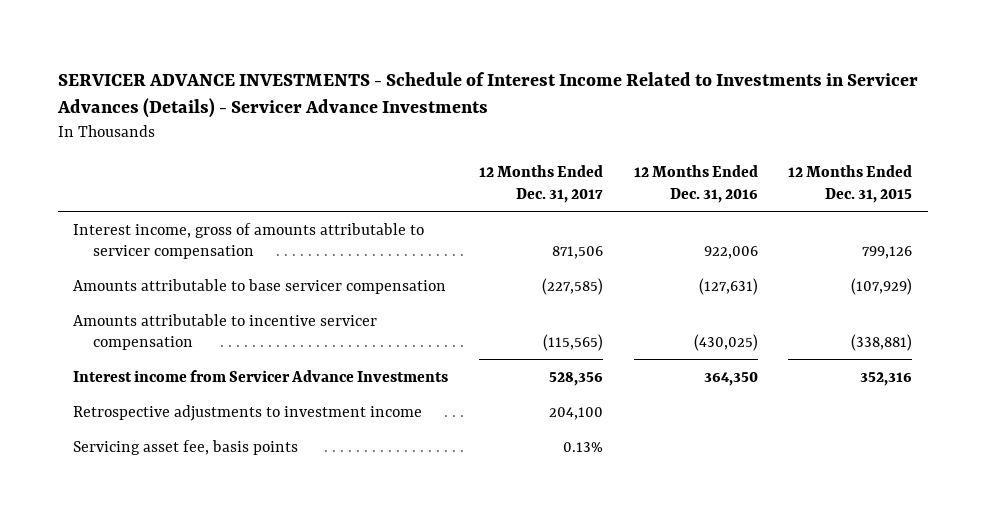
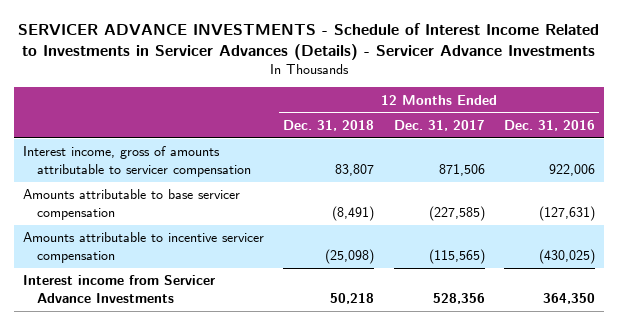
[788,165,913,203] 12 Months Ended Dec. 31, 2015 -> none
none -> [283,119,375,131] Dec. 31, 2018
[73,404,423,421] Retrospective adjustments to investment income -> none
[73,439,299,455] Servicing asset fee, basis points -> none

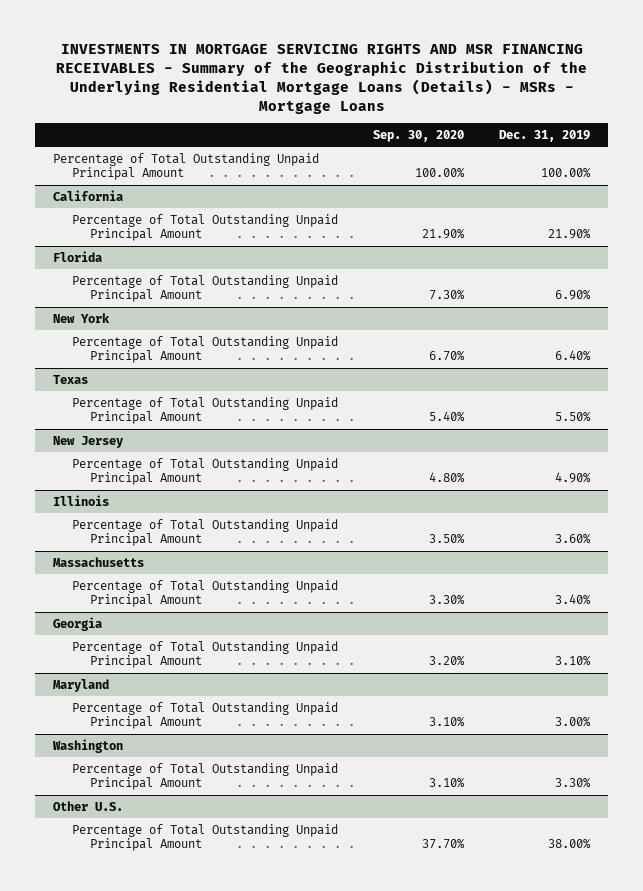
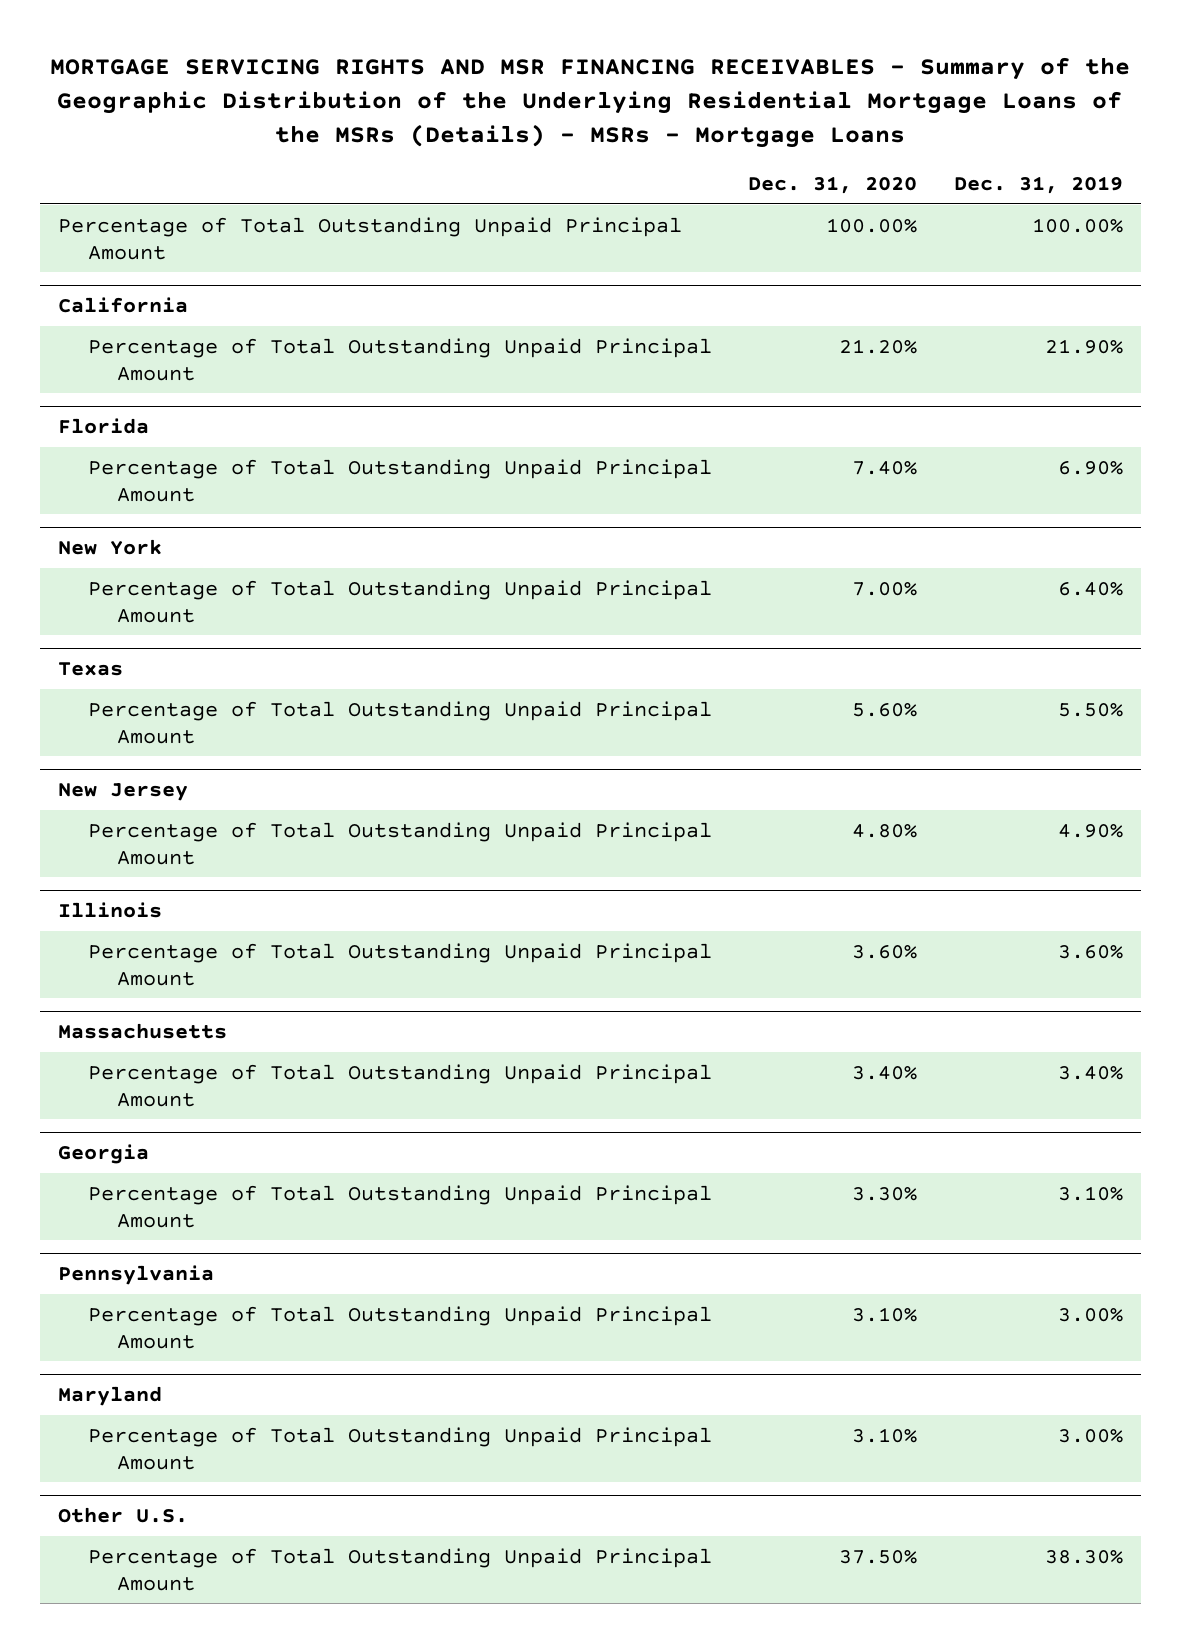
[55,44,587,114] INVESTMENTS IN MORTGAGE SERVICING RIGHTS AND MSR FINANCING RECEIVABLES - Summary of the Geographic Distribution of the Underlying Residential Mortgage Loans (Details) - MSRs - Mortgage Loans -> [50,56,1131,148] MORTGAGE SERVICING RIGHTS AND MSR FINANCING RECEIVABLES - Summary of the Geographic Distribution of the Underlying Residential Mortgage Loans of the MSRs (Details) - MSRs - Mortgage Loans
[372,129,464,142] Sep. 30, 2020 -> none
none -> [748,176,918,195] Dec. 31, 2020
none -> [58,1265,215,1286] Pennsylvania
none -> [87,1305,712,1349] Percentage of Total Outstanding Unpaid Principal Amount
[52,738,124,753] Washington -> none
[71,762,338,791] Percentage of Total Outstanding Unpaid Principal Amount -> none
[548,838,592,850] 38.00% -> [1044,1549,1123,1564] 38.30%

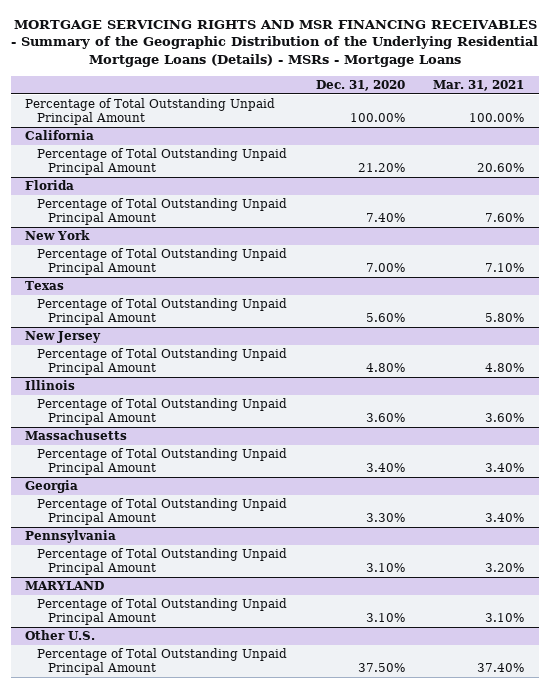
[50,56,1131,148] MORTGAGE SERVICING RIGHTS AND MSR FINANCING RECEIVABLES - Summary of the Geographic Distribution of the Underlying Residential Mortgage Loans of the MSRs (Details) - MSRs - Mortgage Loans -> [10,19,538,68] MORTGAGE SERVICING RIGHTS AND MSR FINANCING RECEIVABLES - Summary of the Geographic Distribution of the Underlying Residential Mortgage Loans (Details) - MSRs - Mortgage Loans
[953,176,1123,195] Dec. 31, 2019 -> none
none -> [433,79,525,91] Mar. 31, 2021
[58,1386,163,1407] Maryland -> [25,581,105,591] MARYLAND

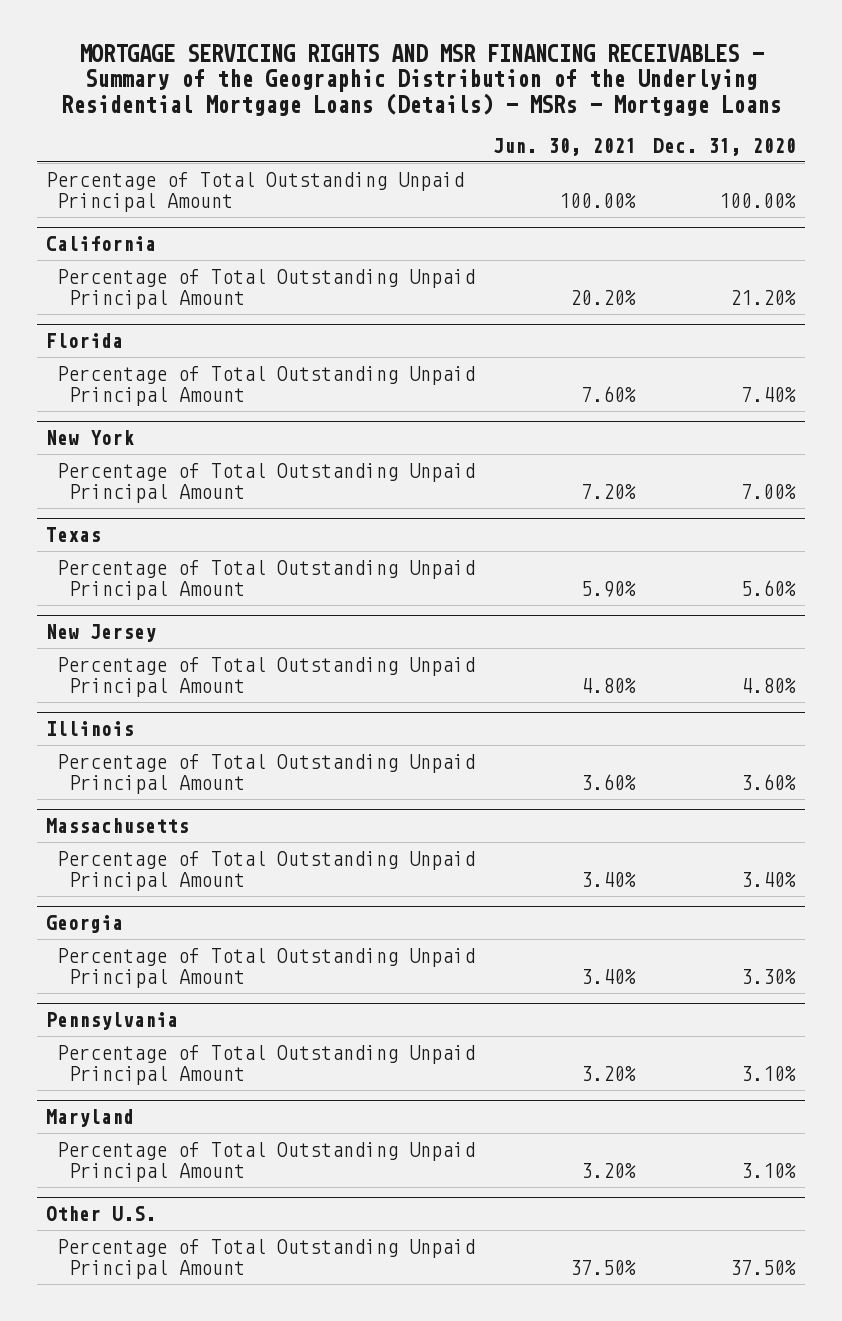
[433,79,525,91] Mar. 31, 2021 -> none
none -> [492,137,636,156] Jun. 30, 2021
[25,581,105,591] MARYLAND -> [45,1109,134,1128] Maryland

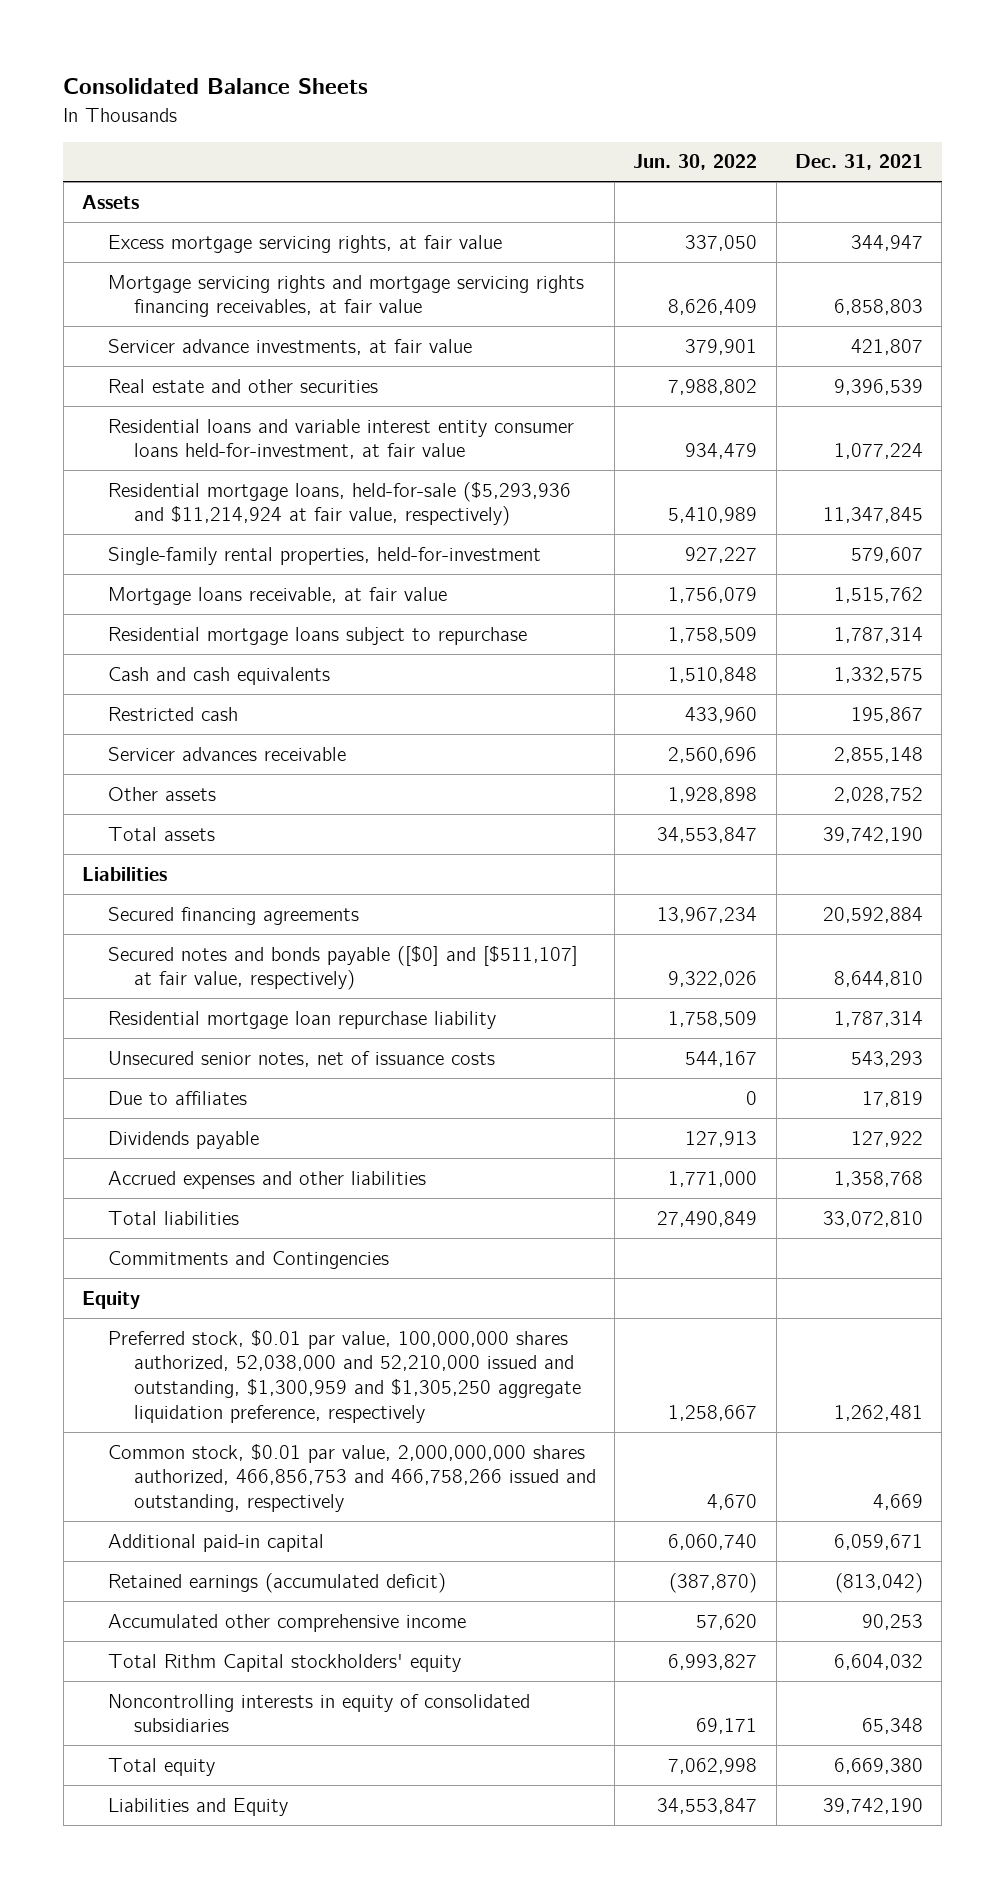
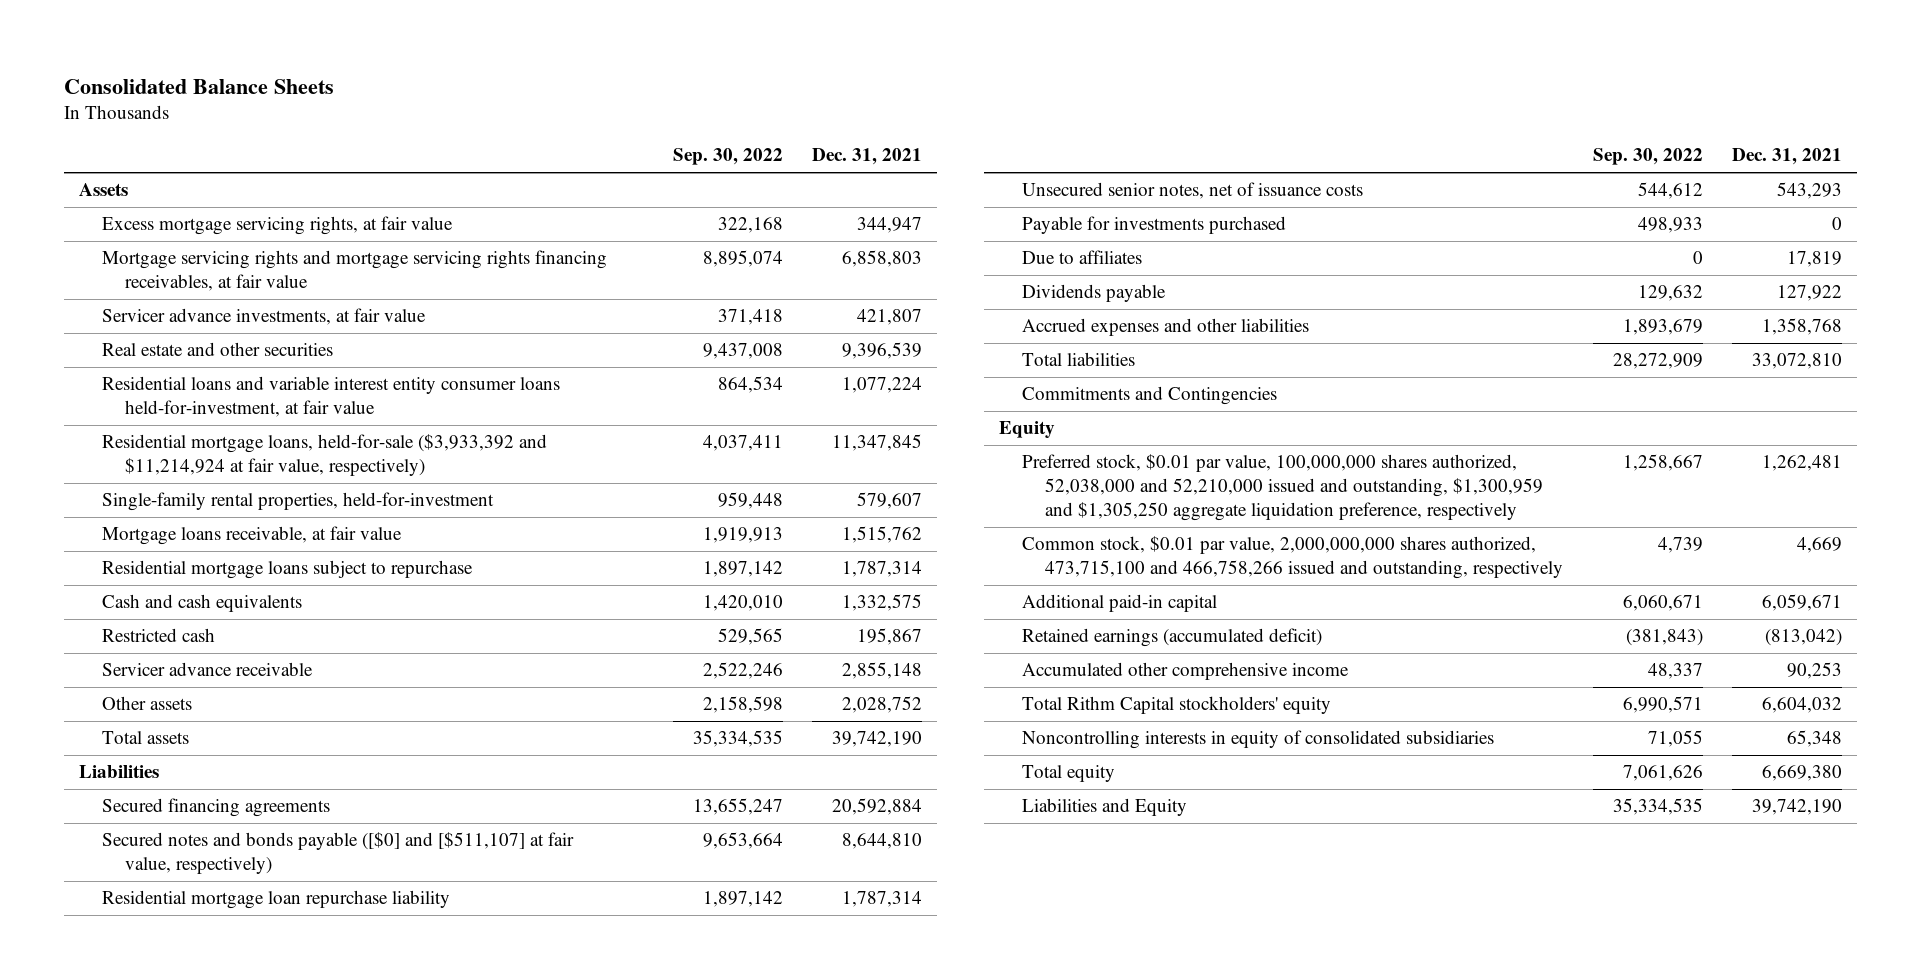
[633,154,758,171] Jun. 30, 2022 -> none
none -> [672,148,783,166] Sep. 30, 2022
[108,481,572,527] Residential mortgage loans, held-for-sale ($5,293,936 and $11,214,924 at fair value, respectively) -> [101,434,547,477] Residential mortgage loans, held-for-sale ($3,933,392 and $11,214,924 at fair value, respectively)
[108,746,347,761] Servicer advances receivable -> [101,662,313,677] Servicer advance receivable
none -> [1022,216,1287,235] Payable for investments purchased
[108,1443,597,1512] Common stock, $0.01 par value, 2,000,000,000 shares authorized, 466,856,753 and 466,758,266 issued and outstanding, respectively -> [1022,536,1564,580] Common stock, $0.01 par value, 2,000,000,000 shares authorized, 473,715,100 and 466,758,266 issued and outstanding, respectively

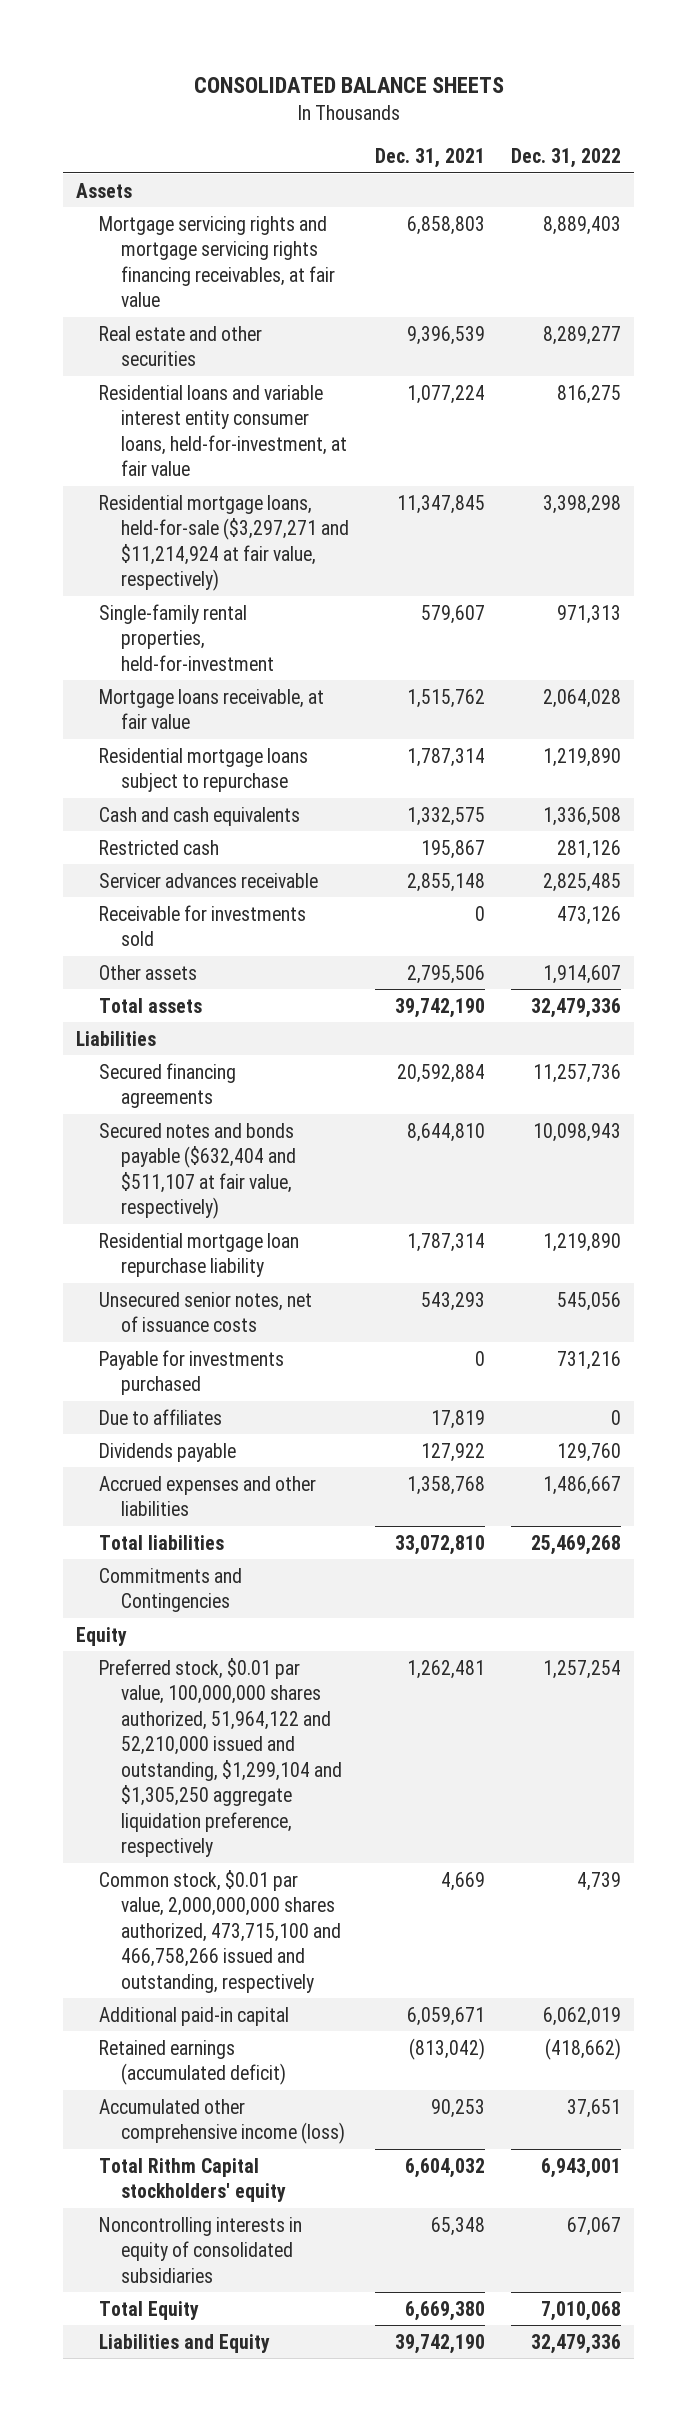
[64,78,335,94] Consolidated Balance Sheets -> [193,77,504,94] CONSOLIDATED BALANCE SHEETS
[672,148,783,166] Sep. 30, 2022 -> none
none -> [511,148,622,169] Dec. 31, 2022
[101,216,453,236] Excess mortgage servicing rights, at fair value -> none
[101,308,426,326] Servicer advance investments, at fair value -> none
[101,376,560,418] Residential loans and variable interest entity consumer loans held-for-investment, at fair value -> [98,384,348,477] Residential loans and variable interest entity consumer loans, held-for-investment, at fair value
[101,434,547,477] Residential mortgage loans, held-for-sale ($3,933,392 and $11,214,924 at fair value, respectively) -> [98,494,350,592] Residential mortgage loans, held-for-sale ($3,297,271 and $11,214,924 at fair value, respectively)
[101,662,313,677] Servicer advance receivable -> [98,872,318,888] Servicer advances receivable
none -> [98,904,306,947] Receivable for investments sold
[842,696,923,714] 2,028,752 -> [407,964,486,984] 2,795,506
[101,832,574,875] Secured notes and bonds payable ([$0] and [$511,107] at fair value, respectively) -> [98,1122,297,1220] Secured notes and bonds payable ($632,404 and $511,107 at fair value, respectively)
[1022,454,1544,522] Preferred stock, $0.01 par value, 100,000,000 shares authorized, 52,038,000 and 52,210,000 issued and outstanding, $1,300,959 and $1,305,250 aggregate liquidation preference, respectively -> [98,1657,343,1858] Preferred stock, $0.01 par value, 100,000,000 shares authorized, 51,964,122 and 52,210,000 issued and outstanding, $1,299,104 and $1,305,250 aggregate liquidation preference, respectively
[1022,662,1350,681] Accumulated other comprehensive income -> [98,2098,346,2145] Accumulated other comprehensive income (loss)
[1022,765,1116,783] Total equity -> [98,2300,199,2320] Total Equity

